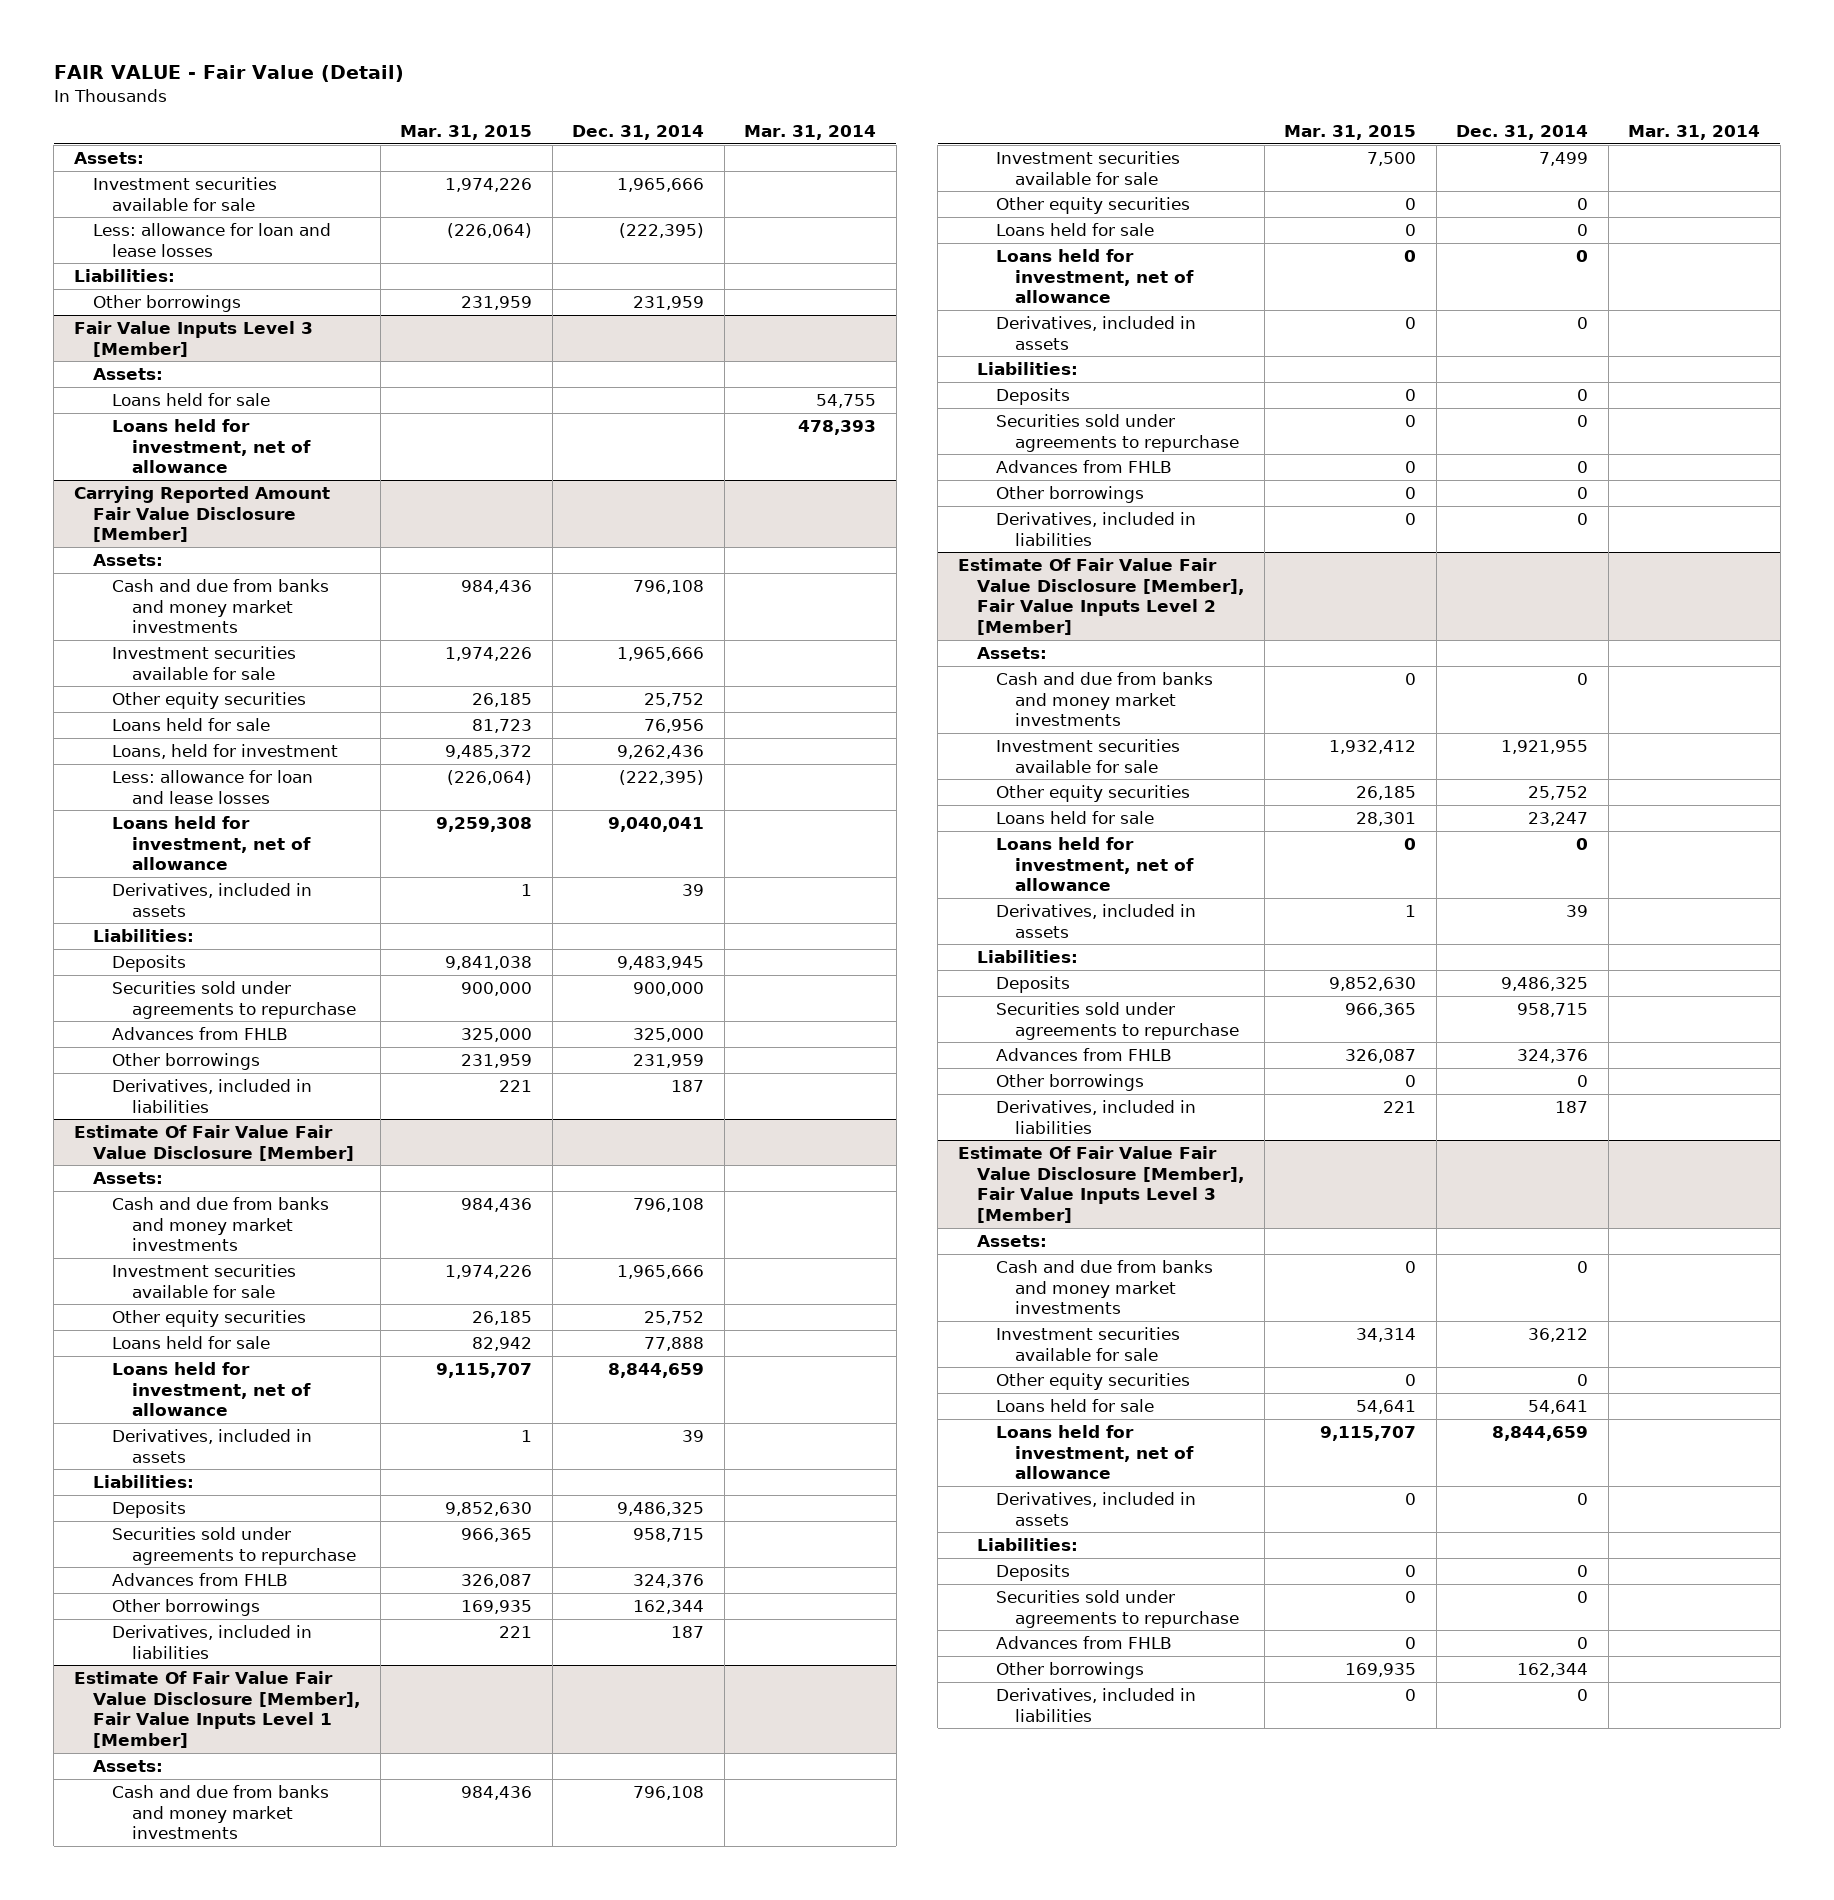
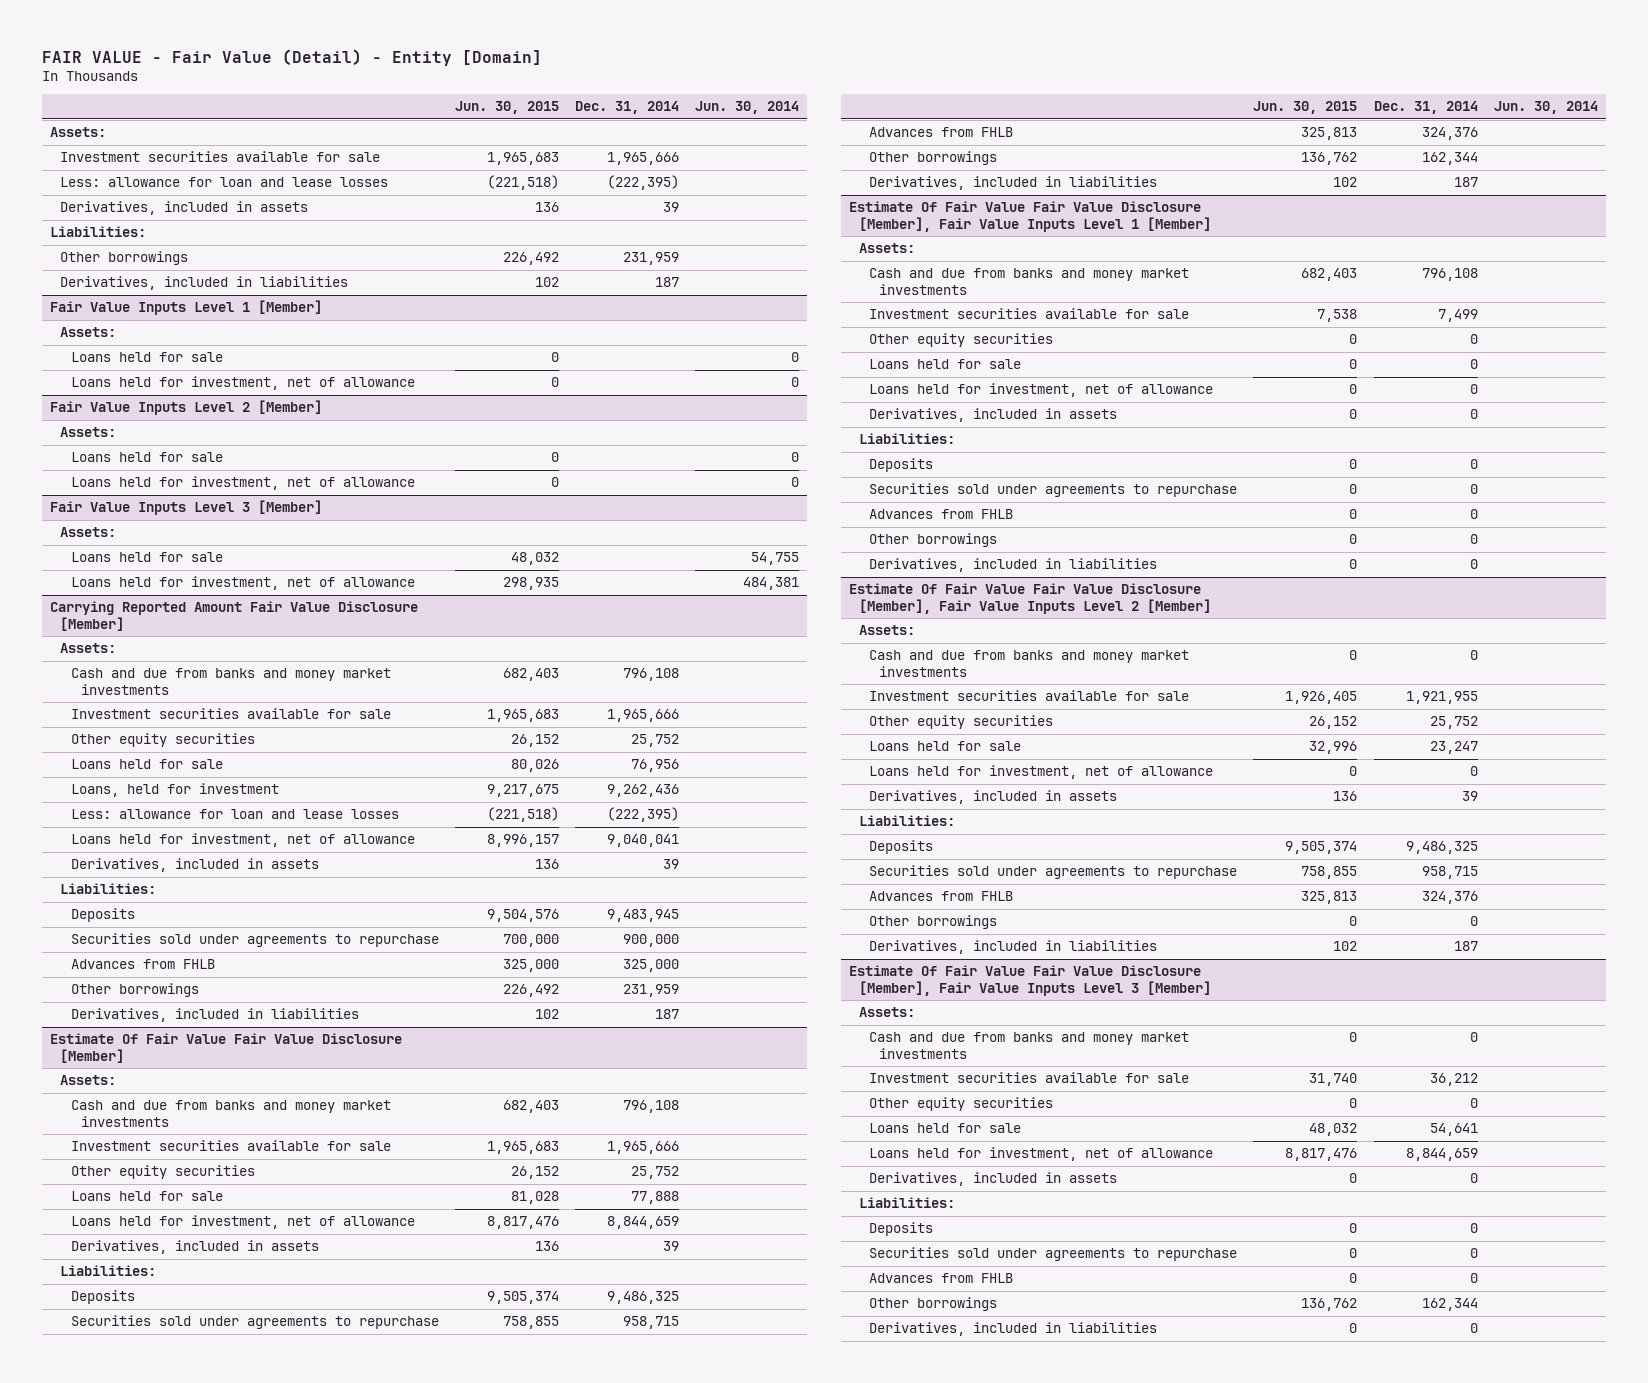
[53,65,404,83] FAIR VALUE - Fair Value (Detail) -> [42,48,543,66] FAIR VALUE - Fair Value (Detail) - Entity [Domain]
[400,124,533,140] Mar. 31, 2015 -> none
[744,124,877,140] Mar. 31, 2014 -> none
none -> [454,101,559,115] Jun. 30, 2015
none -> [695,101,800,115] Jun. 30, 2014
none -> [60,201,309,216] Derivatives, included in assets
none -> [60,276,349,291] Derivatives, included in liabilities
none -> [50,300,323,316] Fair Value Inputs Level 1 [Member]
none -> [60,327,117,338] Assets:
none -> [70,352,223,363] Loans held for sale
none -> [70,376,415,391] Loans held for investment, net of allowance
none -> [50,400,323,416] Fair Value Inputs Level 2 [Member]
none -> [60,427,117,438] Assets:
none -> [70,452,223,463] Loans held for sale
none -> [70,476,415,491] Loans held for investment, net of allowance

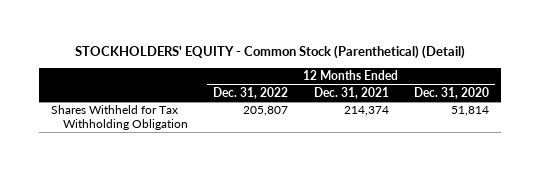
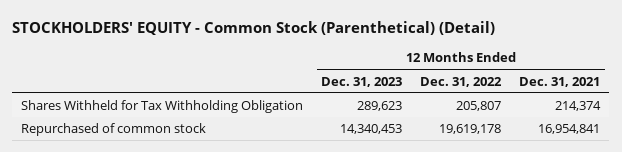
[413,86,489,99] Dec. 31, 2020 -> none
none -> [321,76,403,87] Dec. 31, 2023
none -> [21,123,207,137] Repurchased of common stock

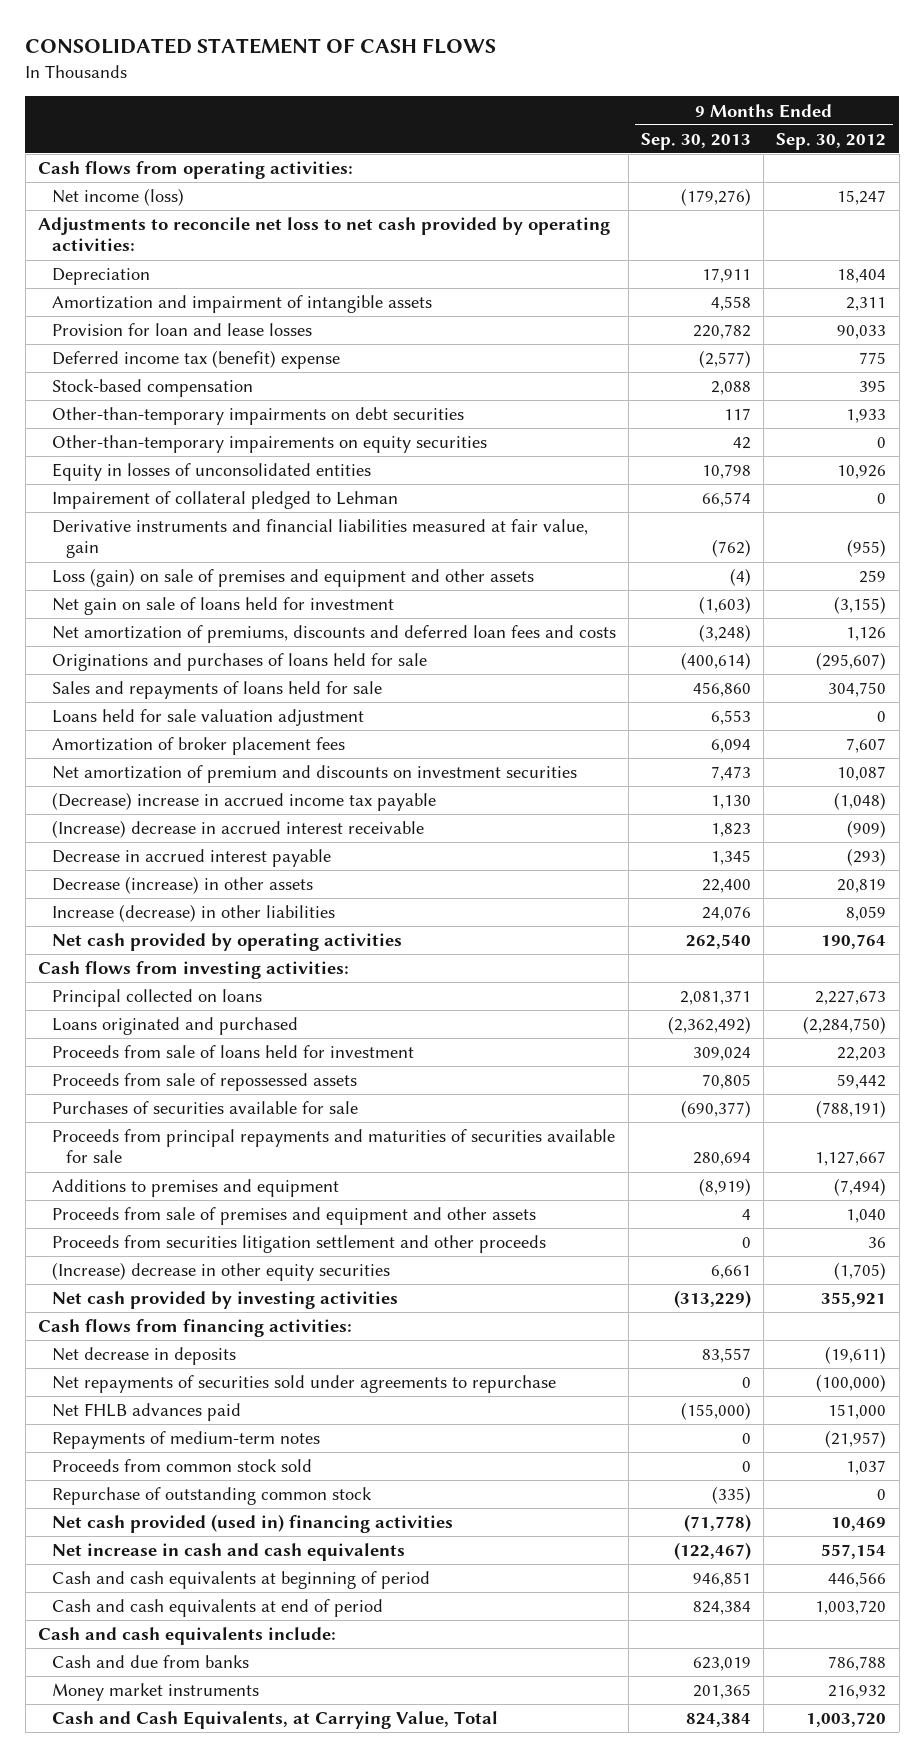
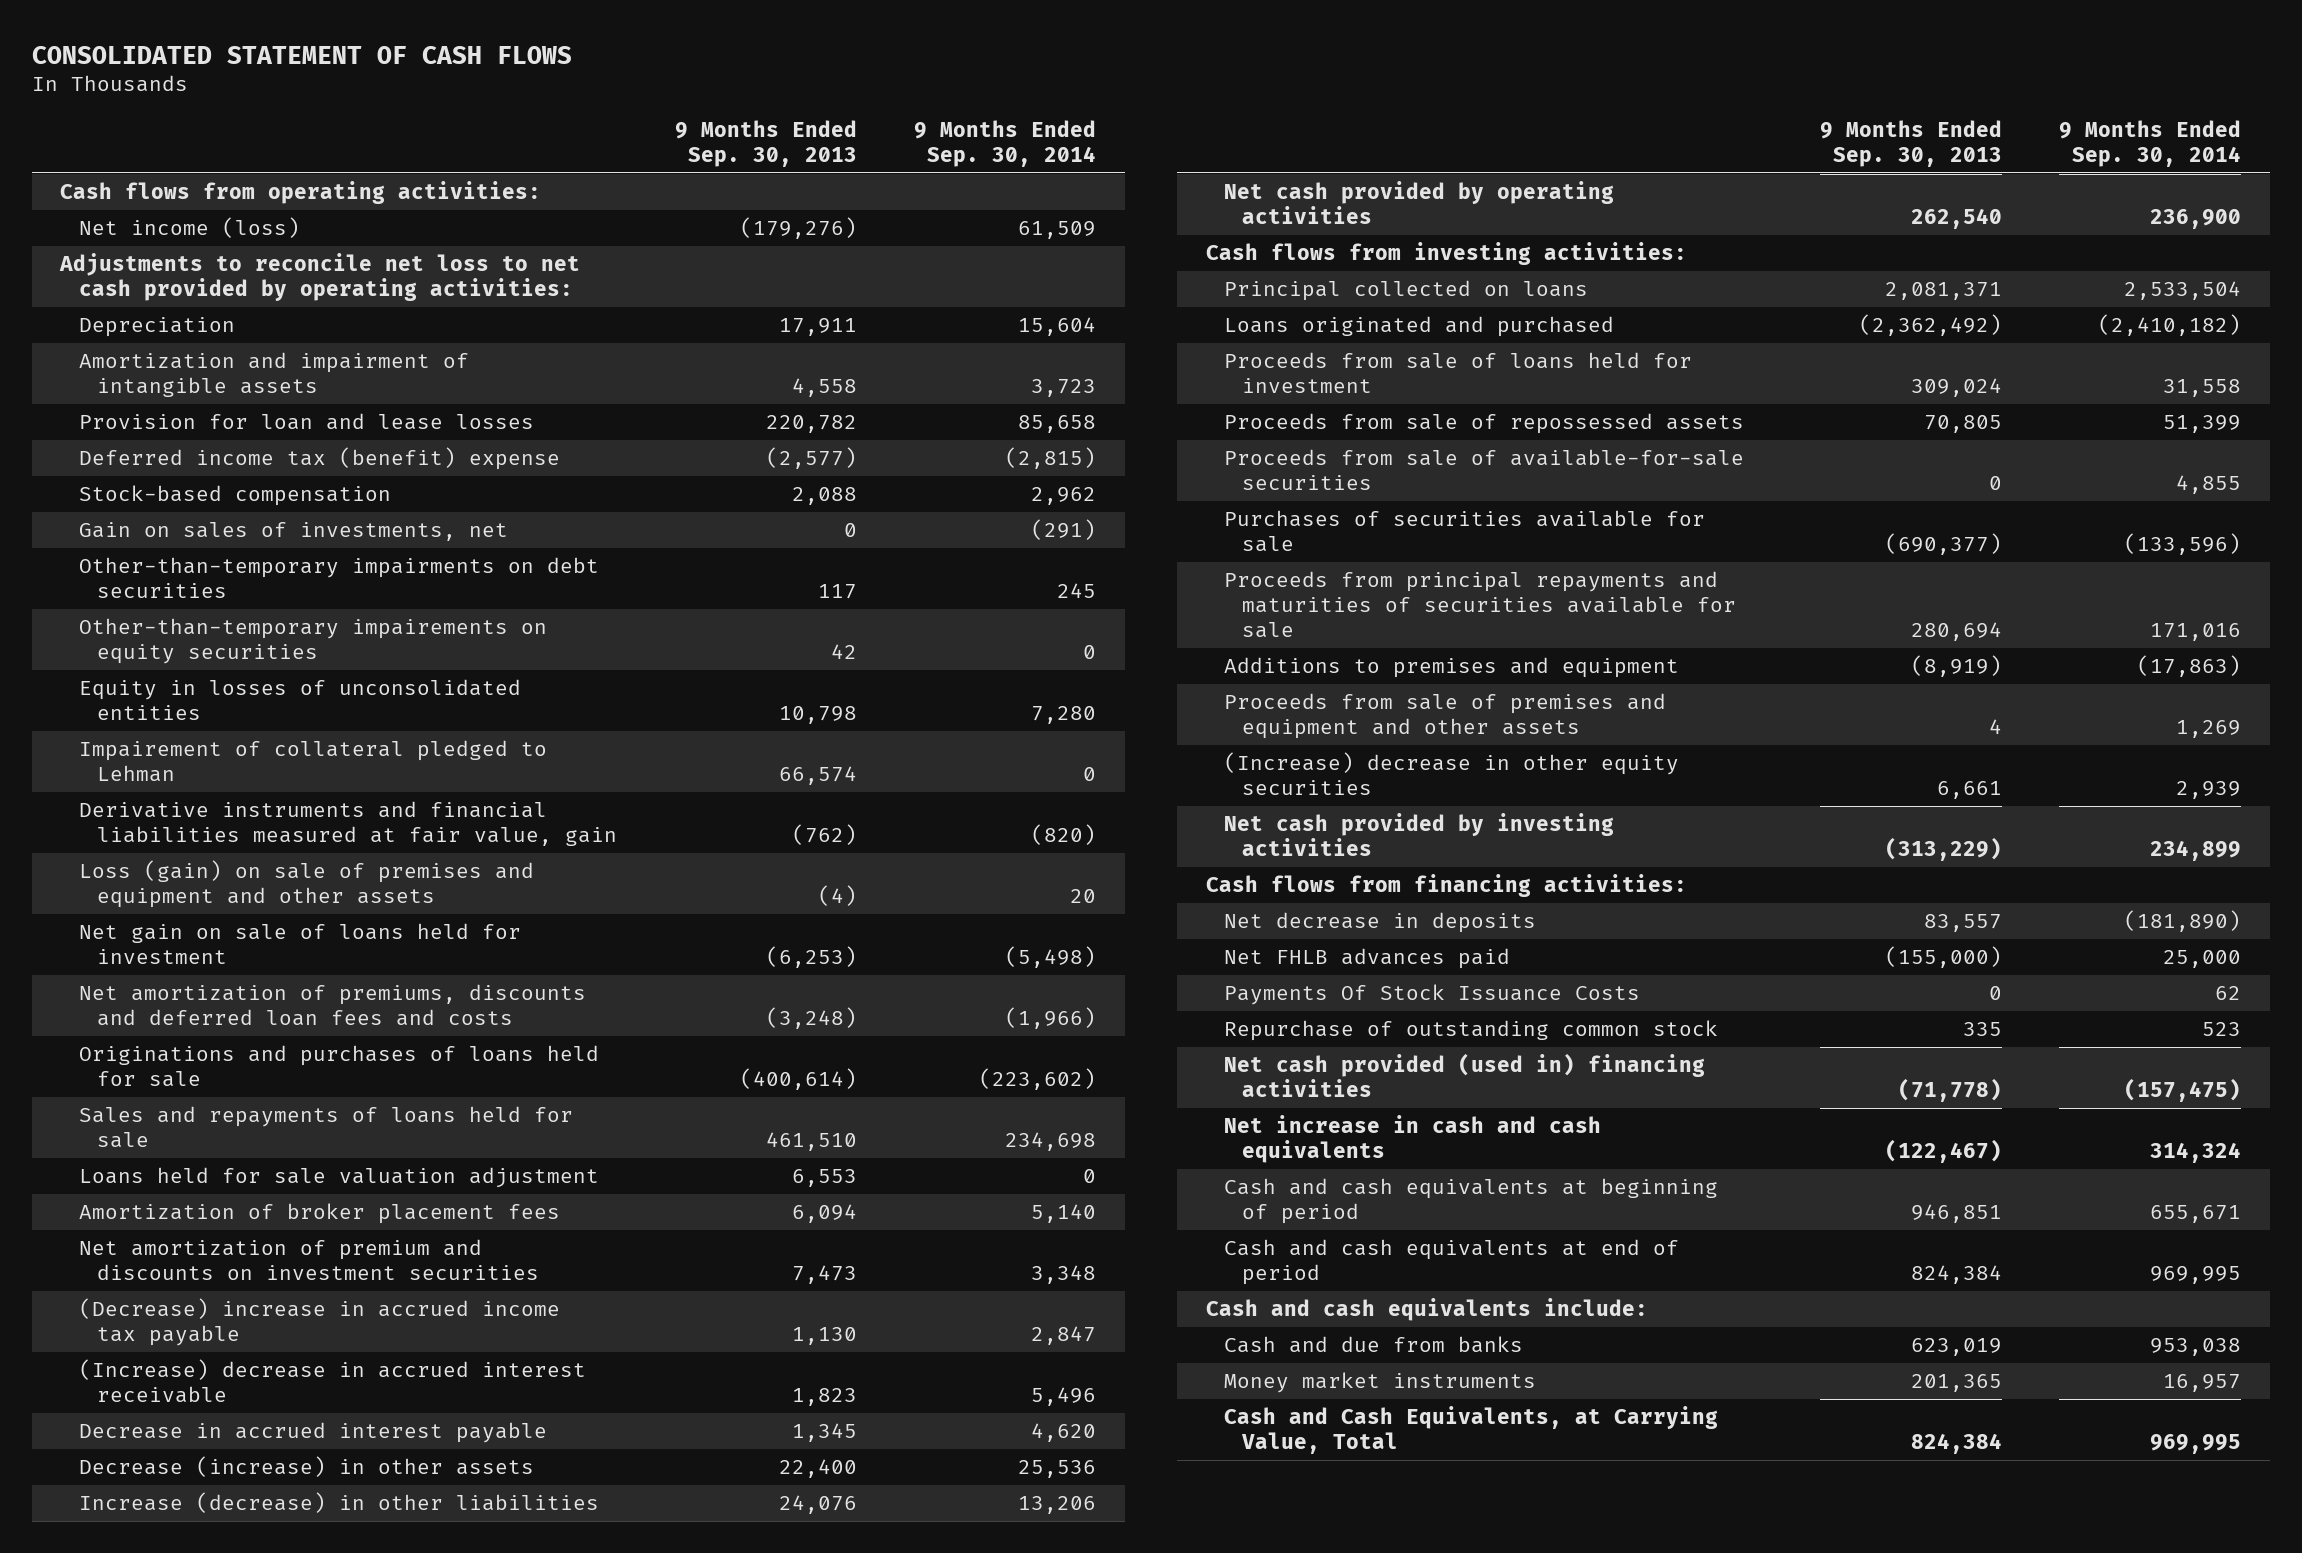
[776,132,887,150] Sep. 30, 2012 -> none
none -> [914,120,1097,168] 9 Months Ended Sep. 30, 2014
none -> [78,522,508,542] Gain on sales of investments, net
[699,596,752,615] (1,603) -> [765,946,857,969] (6,253)
[693,682,752,698] 456,860 -> [765,1132,857,1152] 461,510
none -> [1223,449,1744,491] Proceeds from sale of available-for-sale securities
[51,1235,546,1254] Proceeds from securities litigation settlement and other proceeds -> none
[51,1375,556,1394] Net repayments of securities sold under agreements to repurchase -> none
[51,1431,320,1450] Repayments of medium-term notes -> none
[51,1459,312,1473] Proceeds from common stock sold -> none
none -> [1223,984,1640,1006] Payments Of Stock Issuance Costs
[712,1486,752,1505] (335) -> [1962,1022,2002,1037] 335

